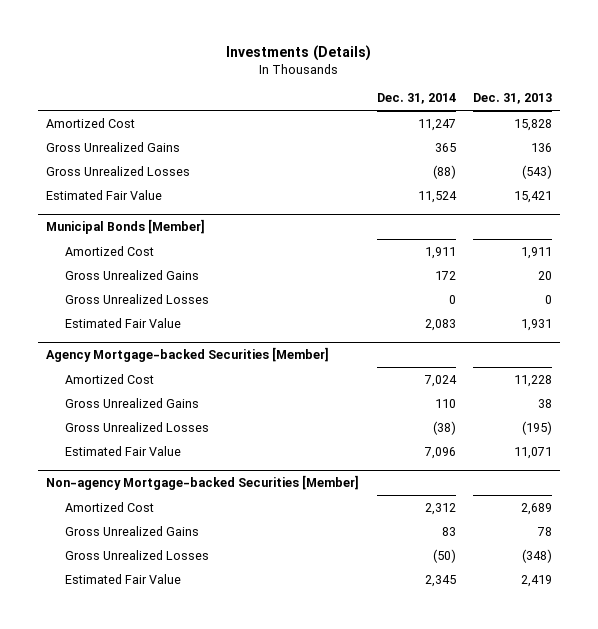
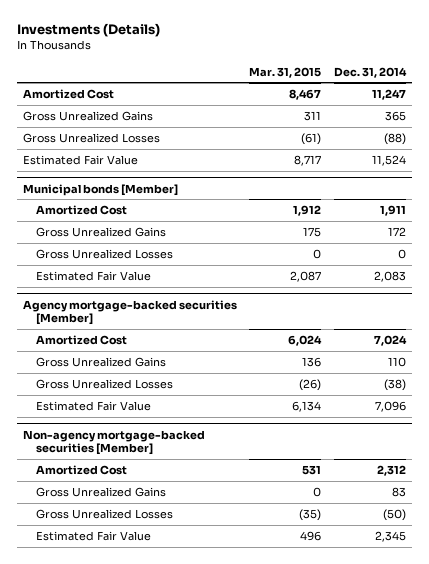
[472,93,552,105] Dec. 31, 2013 -> none
none -> [249,66,322,78] Mar. 31, 2015
[46,218,206,234] Municipal Bonds [Member] -> [22,183,178,196] Municipal bonds [Member]
[46,346,330,362] Agency Mortgage-backed Securities [Member] -> [22,299,237,325] Agency mortgage-backed securities [Member]
[46,474,360,490] Non-agency Mortgage-backed Securities [Member] -> [22,429,205,455] Non-agency mortgage-backed securities [Member]

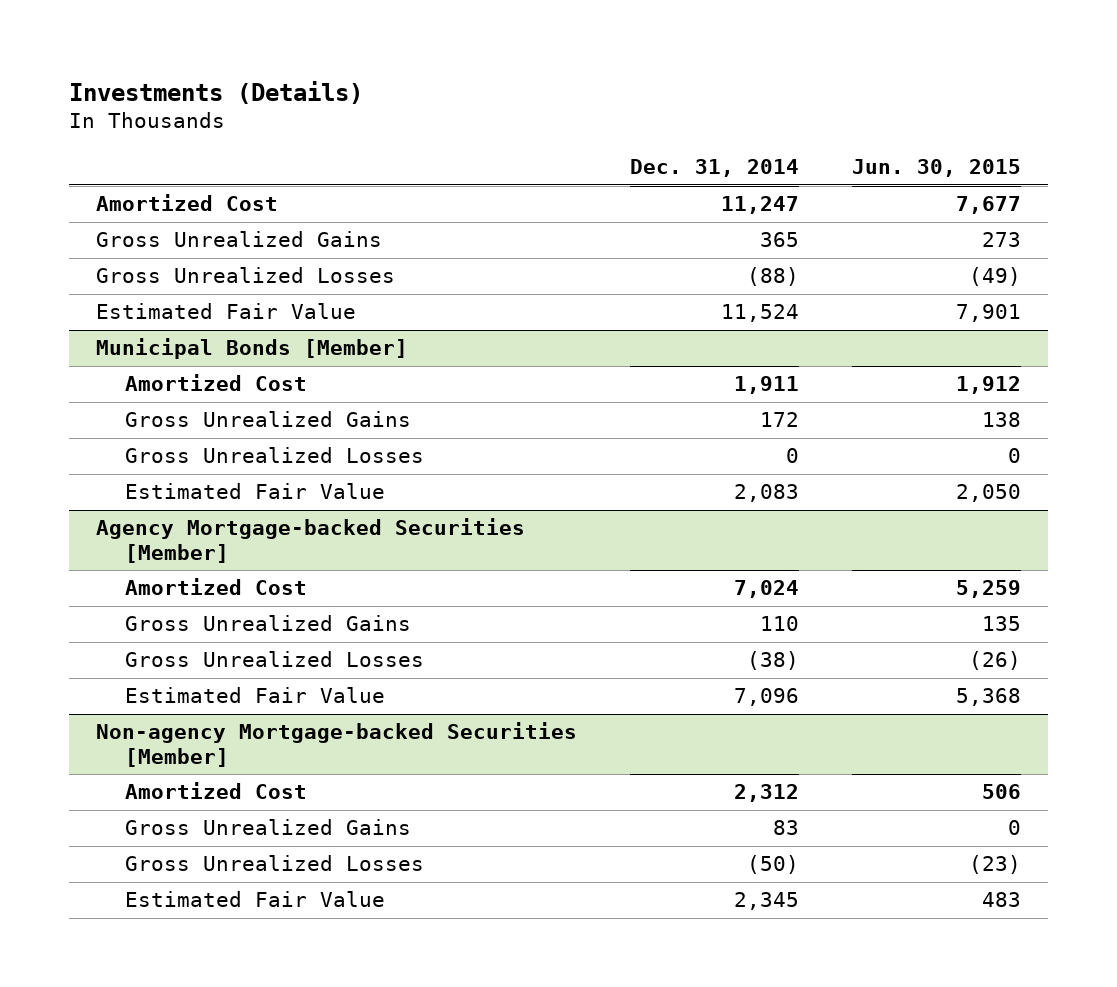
[249,66,322,78] Mar. 31, 2015 -> none
none -> [852,159,1022,178] Jun. 30, 2015
[22,183,178,196] Municipal bonds [Member] -> [95,338,408,360] Municipal Bonds [Member]
[22,299,237,325] Agency mortgage-backed securities [Member] -> [95,518,525,563] Agency Mortgage-backed Securities [Member]
[22,429,205,455] Non-agency mortgage-backed securities [Member] -> [95,722,577,767] Non-agency Mortgage-backed Securities [Member]

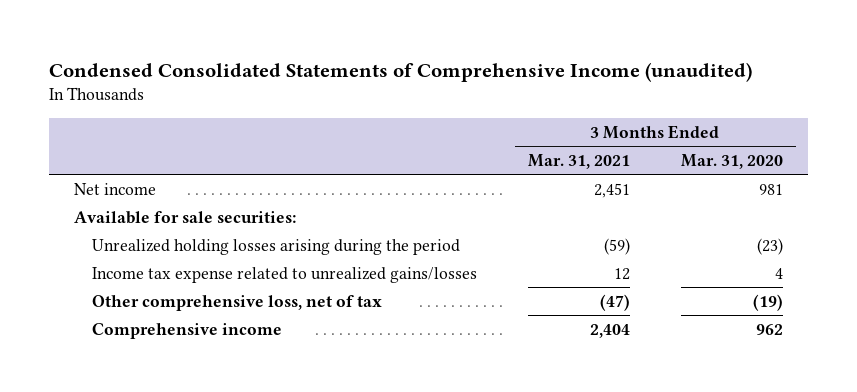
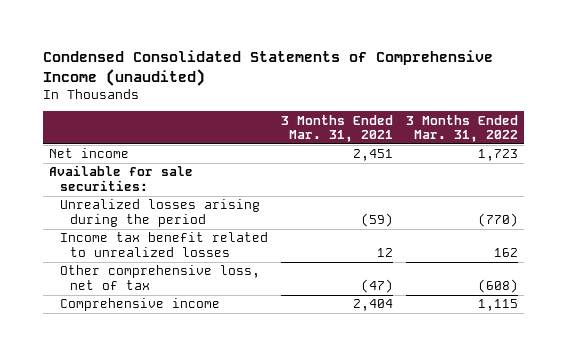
[680,153,783,169] Mar. 31, 2020 -> none
none -> [405,114,518,143] 3 Months Ended Mar. 31, 2022
[92,238,461,255] Unrealized holding losses arising during the period -> [59,199,260,227] Unrealized losses arising during the period
[92,266,478,283] Income tax expense related to unrealized gains/losses -> [59,232,268,257] Income tax benefit related to unrealized losses

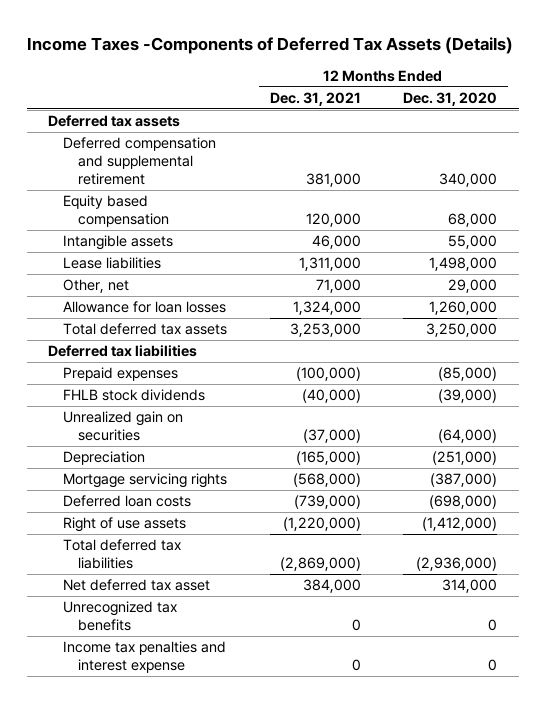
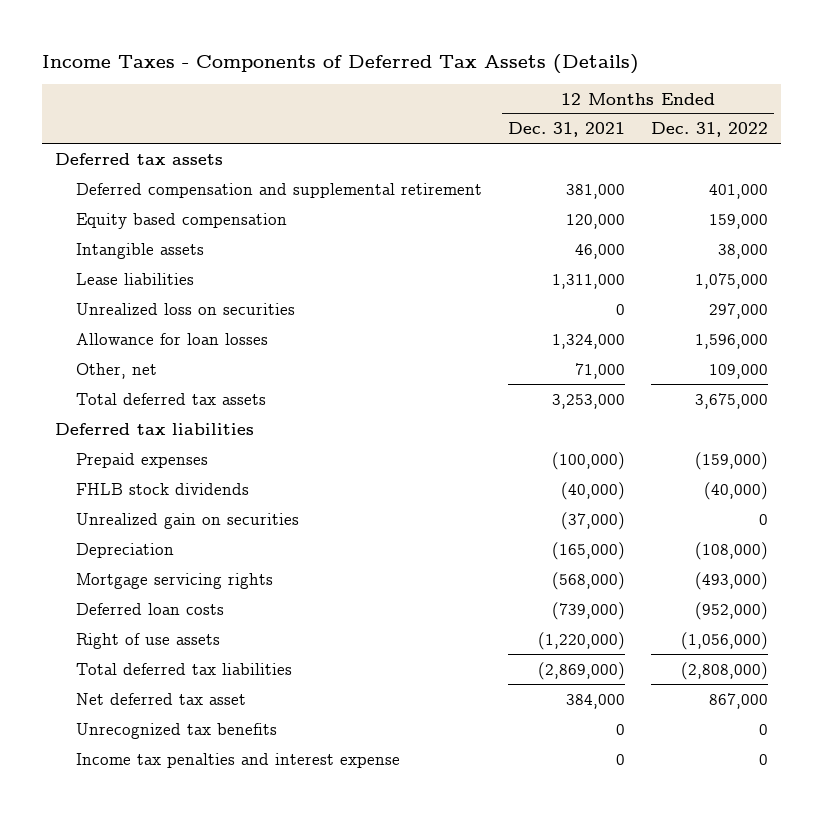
[26,36,513,54] Income Taxes -Components of Deferred Tax Assets (Details) -> [41,53,639,74] Income Taxes - Components of Deferred Tax Assets (Details)
[403,91,498,106] Dec. 31, 2020 -> none
none -> [650,122,768,138] Dec. 31, 2022
none -> [76,302,296,315] Unrealized loss on securities
[62,279,129,294] Other, net -> [76,362,158,379] Other, net

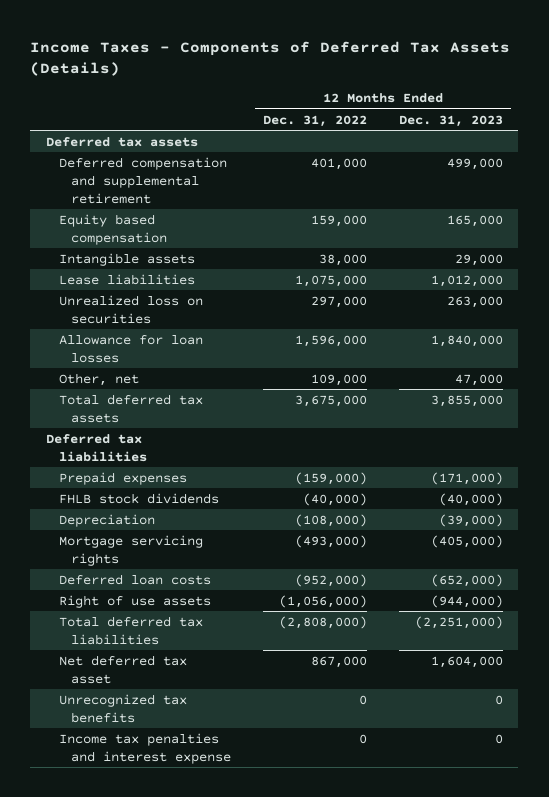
[507,122,625,138] Dec. 31, 2021 -> none
none -> [398,114,503,127] Dec. 31, 2023
[76,512,300,529] Unrealized gain on securities -> none

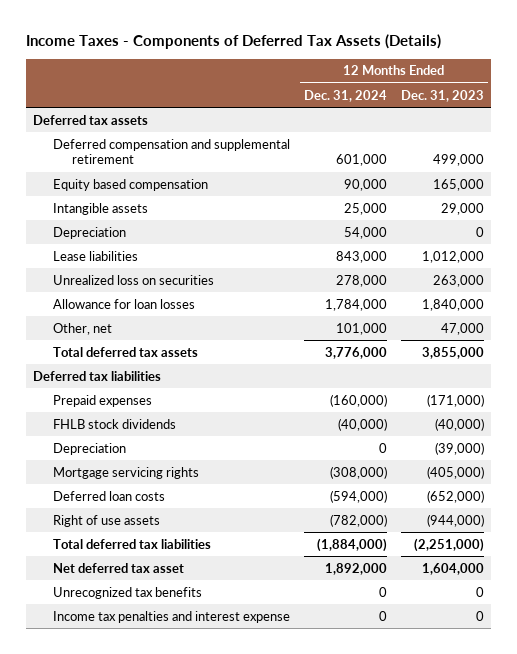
[262,114,367,127] Dec. 31, 2022 -> none
none -> [303,89,387,102] Dec. 31, 2024
none -> [52,226,126,239] Depreciation

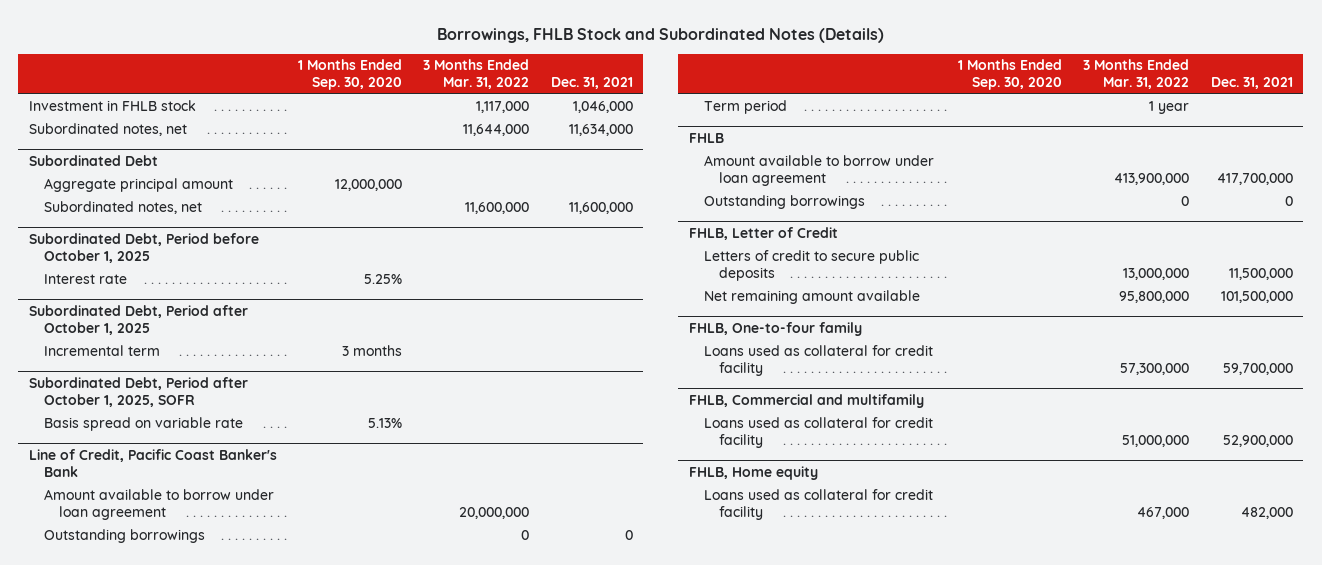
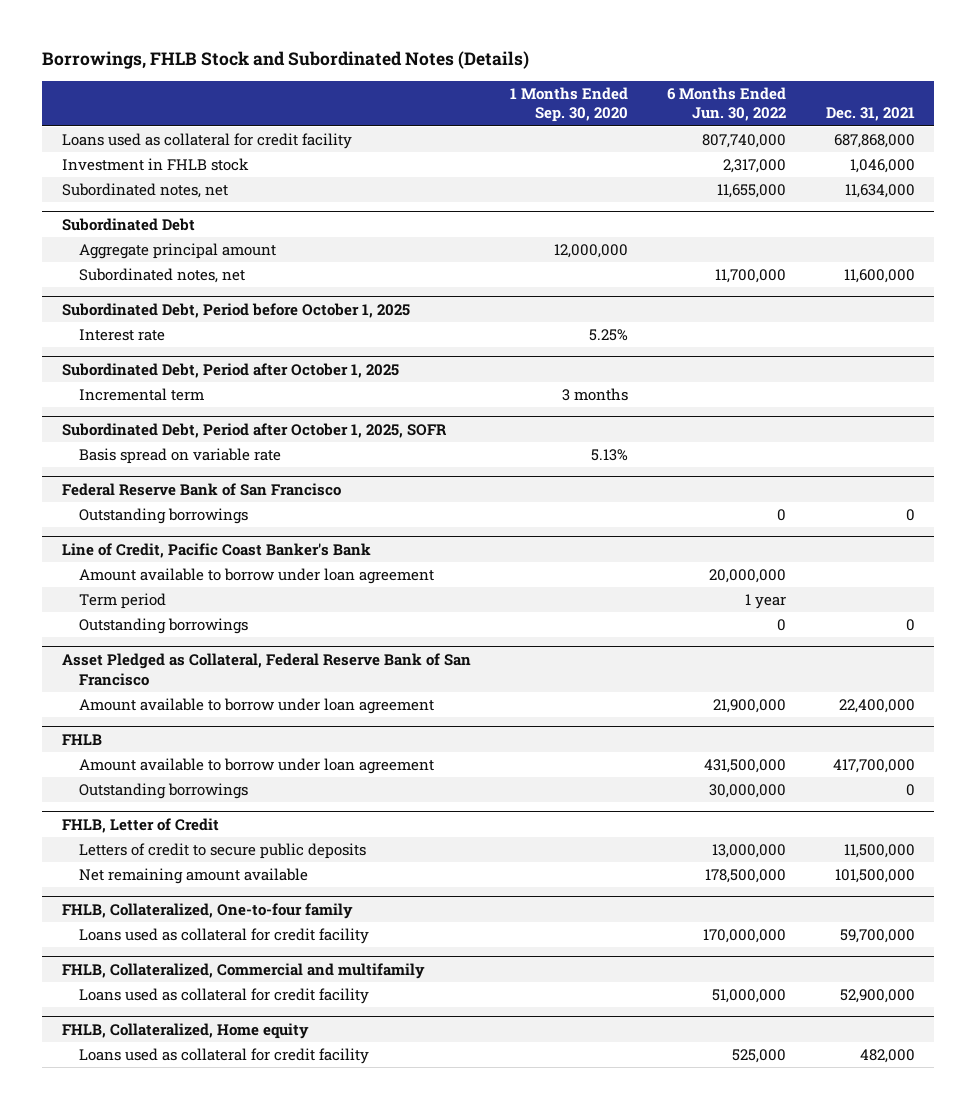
[423,59,530,90] 3 Months Ended Mar. 31, 2022 -> none
none -> [667,86,787,122] 6 Months Ended Jun. 30, 2022
none -> [61,133,352,150] Loans used as collateral for credit facility
none -> [61,482,341,496] Federal Reserve Bank of San Francisco
none -> [79,508,249,525] Outstanding borrowings
[43,529,205,544] Outstanding borrowings -> [79,618,249,635] Outstanding borrowings
none -> [61,652,471,686] Asset Pledged as Collateral, Federal Reserve Bank of San Francisco
none -> [79,698,435,715] Amount available to borrow under loan agreement
[688,321,862,336] FHLB, One-to-four family -> [61,902,353,919] FHLB, Collateralized, One-to-four family
[688,393,924,408] FHLB, Commercial and multifamily -> [61,962,425,979] FHLB, Collateralized, Commercial and multifamily
[688,465,818,480] FHLB, Home equity -> [61,1022,309,1039] FHLB, Collateralized, Home equity

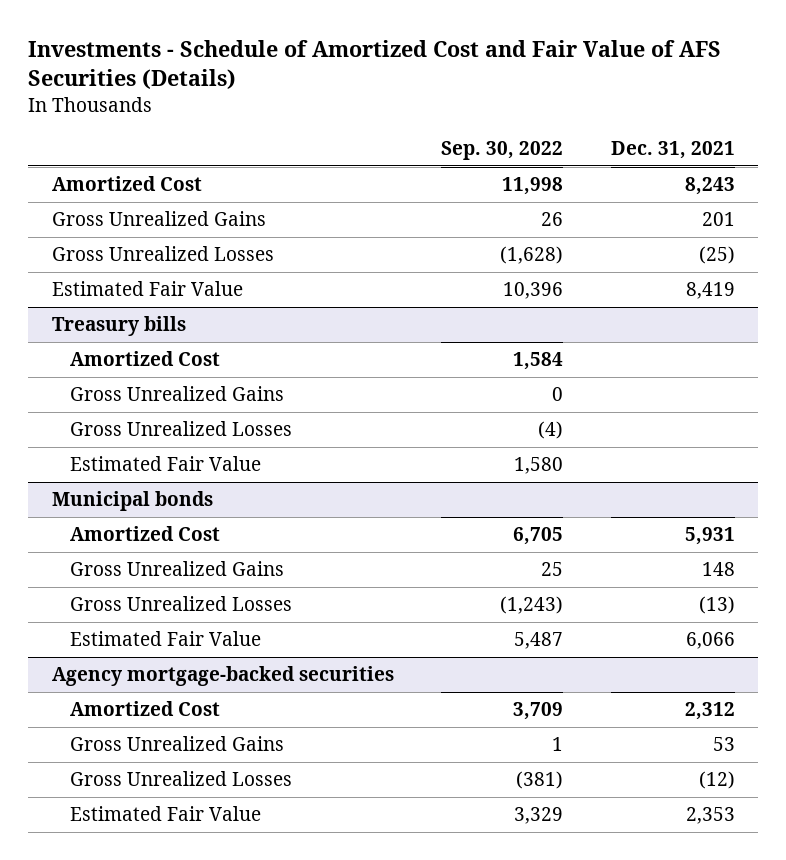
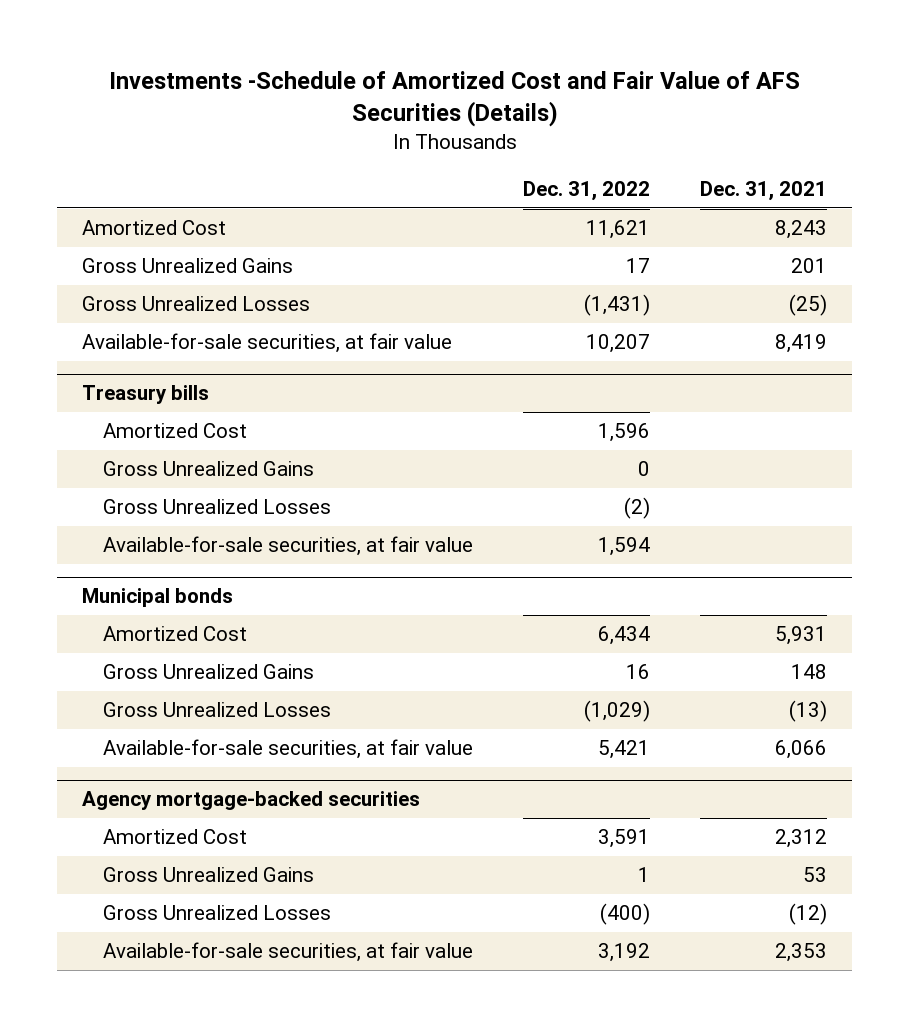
[28,40,722,90] Investments - Schedule of Amortized Cost and Fair Value of AFS Securities (Details) -> [108,71,800,128] Investments -Schedule of Amortized Cost and Fair Value of AFS Securities (Details)
[441,141,564,161] Sep. 30, 2022 -> none
none -> [522,181,650,202] Dec. 31, 2022
[51,281,243,297] Estimated Fair Value -> [82,333,453,354] Available-for-sale securities, at fair value
[69,456,261,472] Estimated Fair Value -> none
none -> [102,536,473,557] Available-for-sale securities, at fair value
[69,631,261,647] Estimated Fair Value -> [102,739,473,760] Available-for-sale securities, at fair value
[69,806,261,822] Estimated Fair Value -> [102,942,473,963] Available-for-sale securities, at fair value

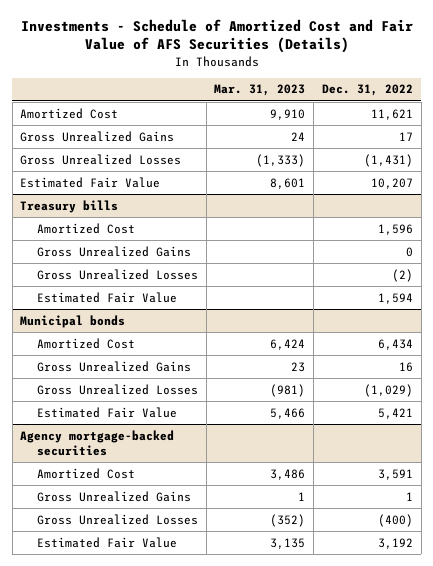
[108,71,800,128] Investments -Schedule of Amortized Cost and Fair Value of AFS Securities (Details) -> [20,18,413,54] Investments - Schedule of Amortized Cost and Fair Value of AFS Securities (Details)
[699,181,827,202] Dec. 31, 2021 -> none
none -> [214,84,306,97] Mar. 31, 2023
[82,333,453,354] Available-for-sale securities, at fair value -> [20,176,161,188] Estimated Fair Value
[102,536,473,557] Available-for-sale securities, at fair value -> [36,291,177,303] Estimated Fair Value
[102,739,473,760] Available-for-sale securities, at fair value -> [36,406,177,418] Estimated Fair Value
[102,942,473,963] Available-for-sale securities, at fair value -> [36,536,177,548] Estimated Fair Value

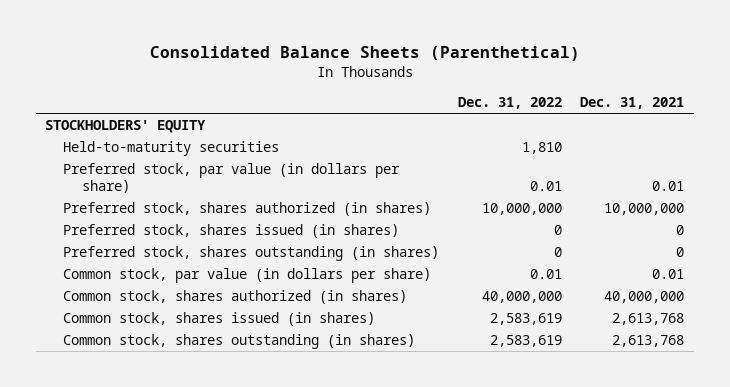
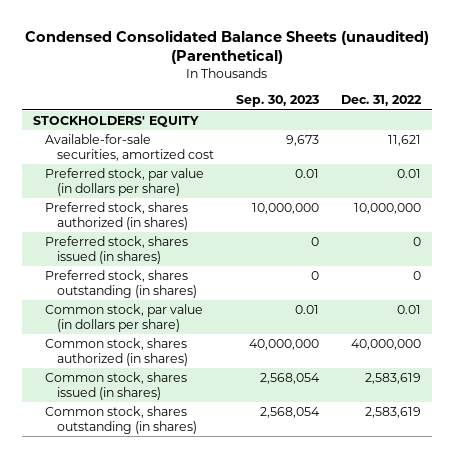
[149,45,580,61] Consolidated Balance Sheets (Parenthetical) -> [24,29,429,65] Condensed Consolidated Balance Sheets (unaudited) (Parenthetical)
[580,96,685,109] Dec. 31, 2021 -> none
none -> [235,95,319,108] Sep. 30, 2023
[63,141,280,157] Held-to-maturity securities -> none
none -> [45,134,215,161] Available-for-sale securities, amortized cost

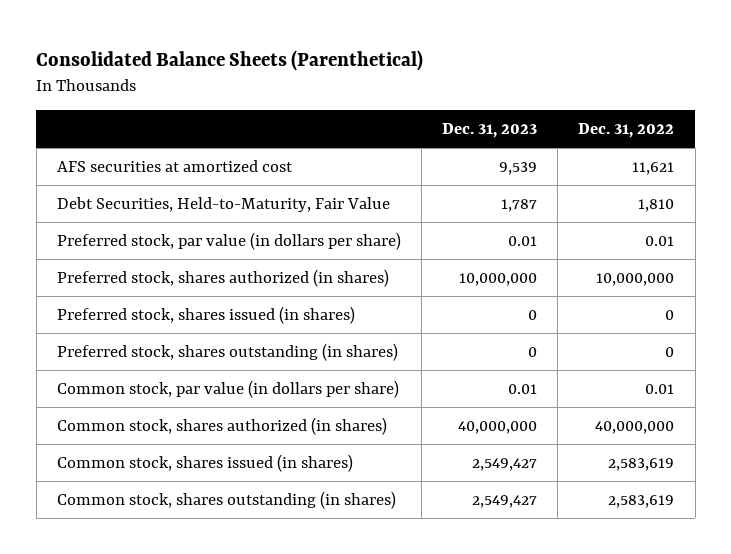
[24,29,429,65] Condensed Consolidated Balance Sheets (unaudited) (Parenthetical) -> [36,49,424,71] Consolidated Balance Sheets (Parenthetical)
[235,95,319,108] Sep. 30, 2023 -> none
none -> [442,123,538,139] Dec. 31, 2023
[33,116,200,128] STOCKHOLDERS' EQUITY -> none
[45,134,215,161] Available-for-sale securities, amortized cost -> [56,160,293,173] AFS securities at amortized cost
none -> [56,197,390,213] Debt Securities, Held-to-Maturity, Fair Value

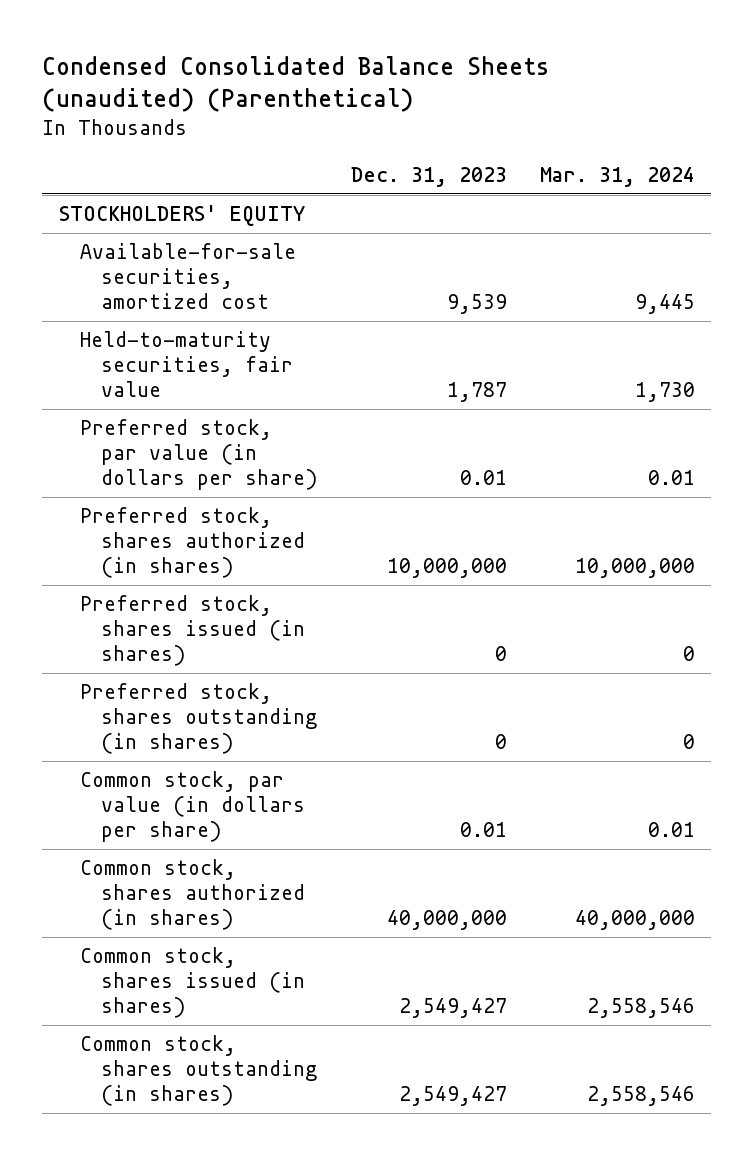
[36,49,424,71] Consolidated Balance Sheets (Parenthetical) -> [42,55,550,112] Condensed Consolidated Balance Sheets (unaudited) (Parenthetical)
[578,123,675,139] Dec. 31, 2022 -> none
none -> [539,167,695,188] Mar. 31, 2024
none -> [58,205,305,227] STOCKHOLDERS' EQUITY
[56,160,293,173] AFS securities at amortized cost -> [79,243,296,310] Available-for-sale securities, amortized cost
[56,197,390,213] Debt Securities, Held-to-Maturity, Fair Value -> [79,331,293,398] Held-to-maturity securities, fair value

